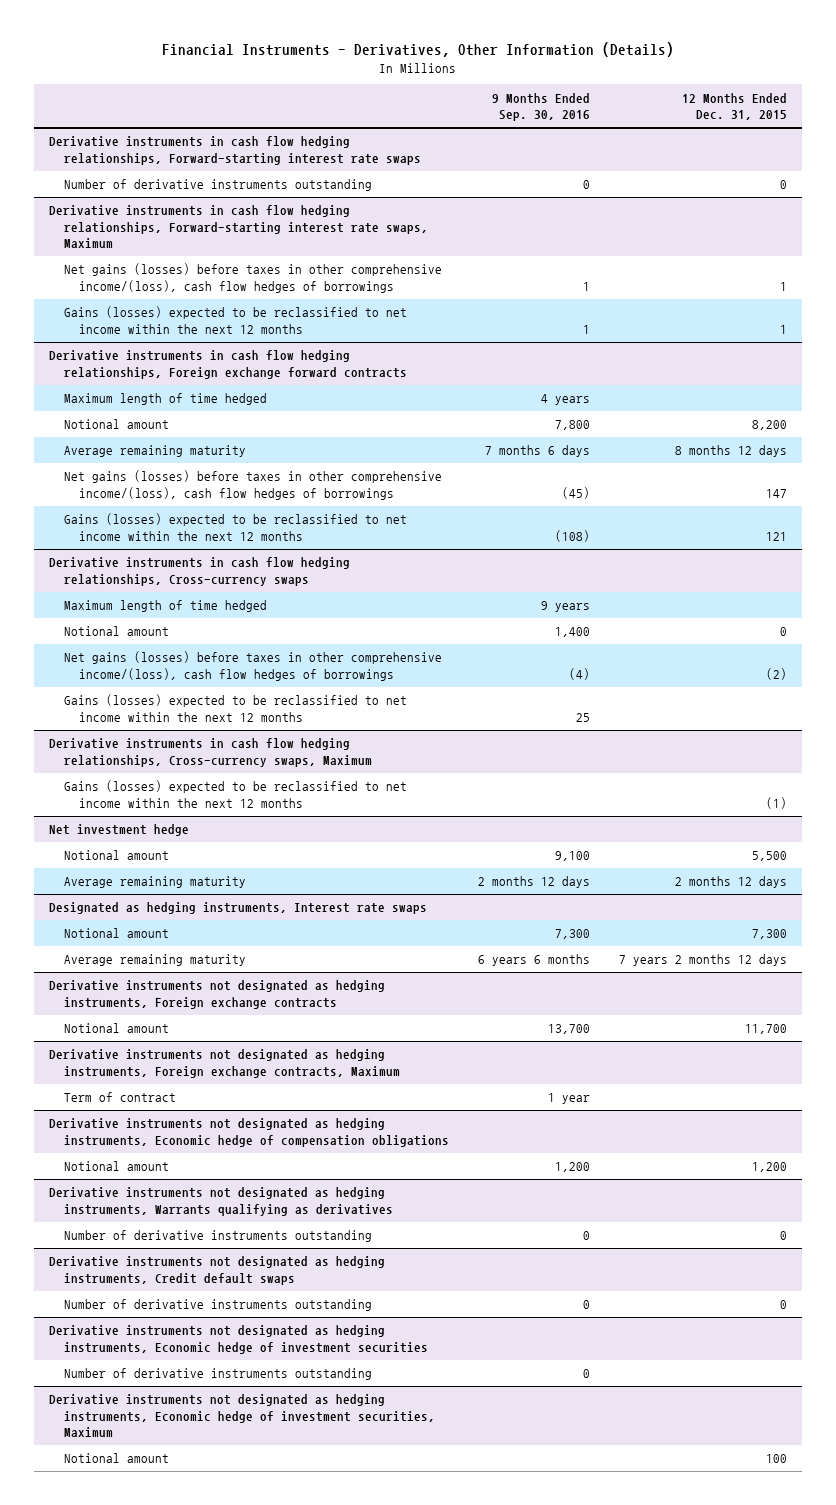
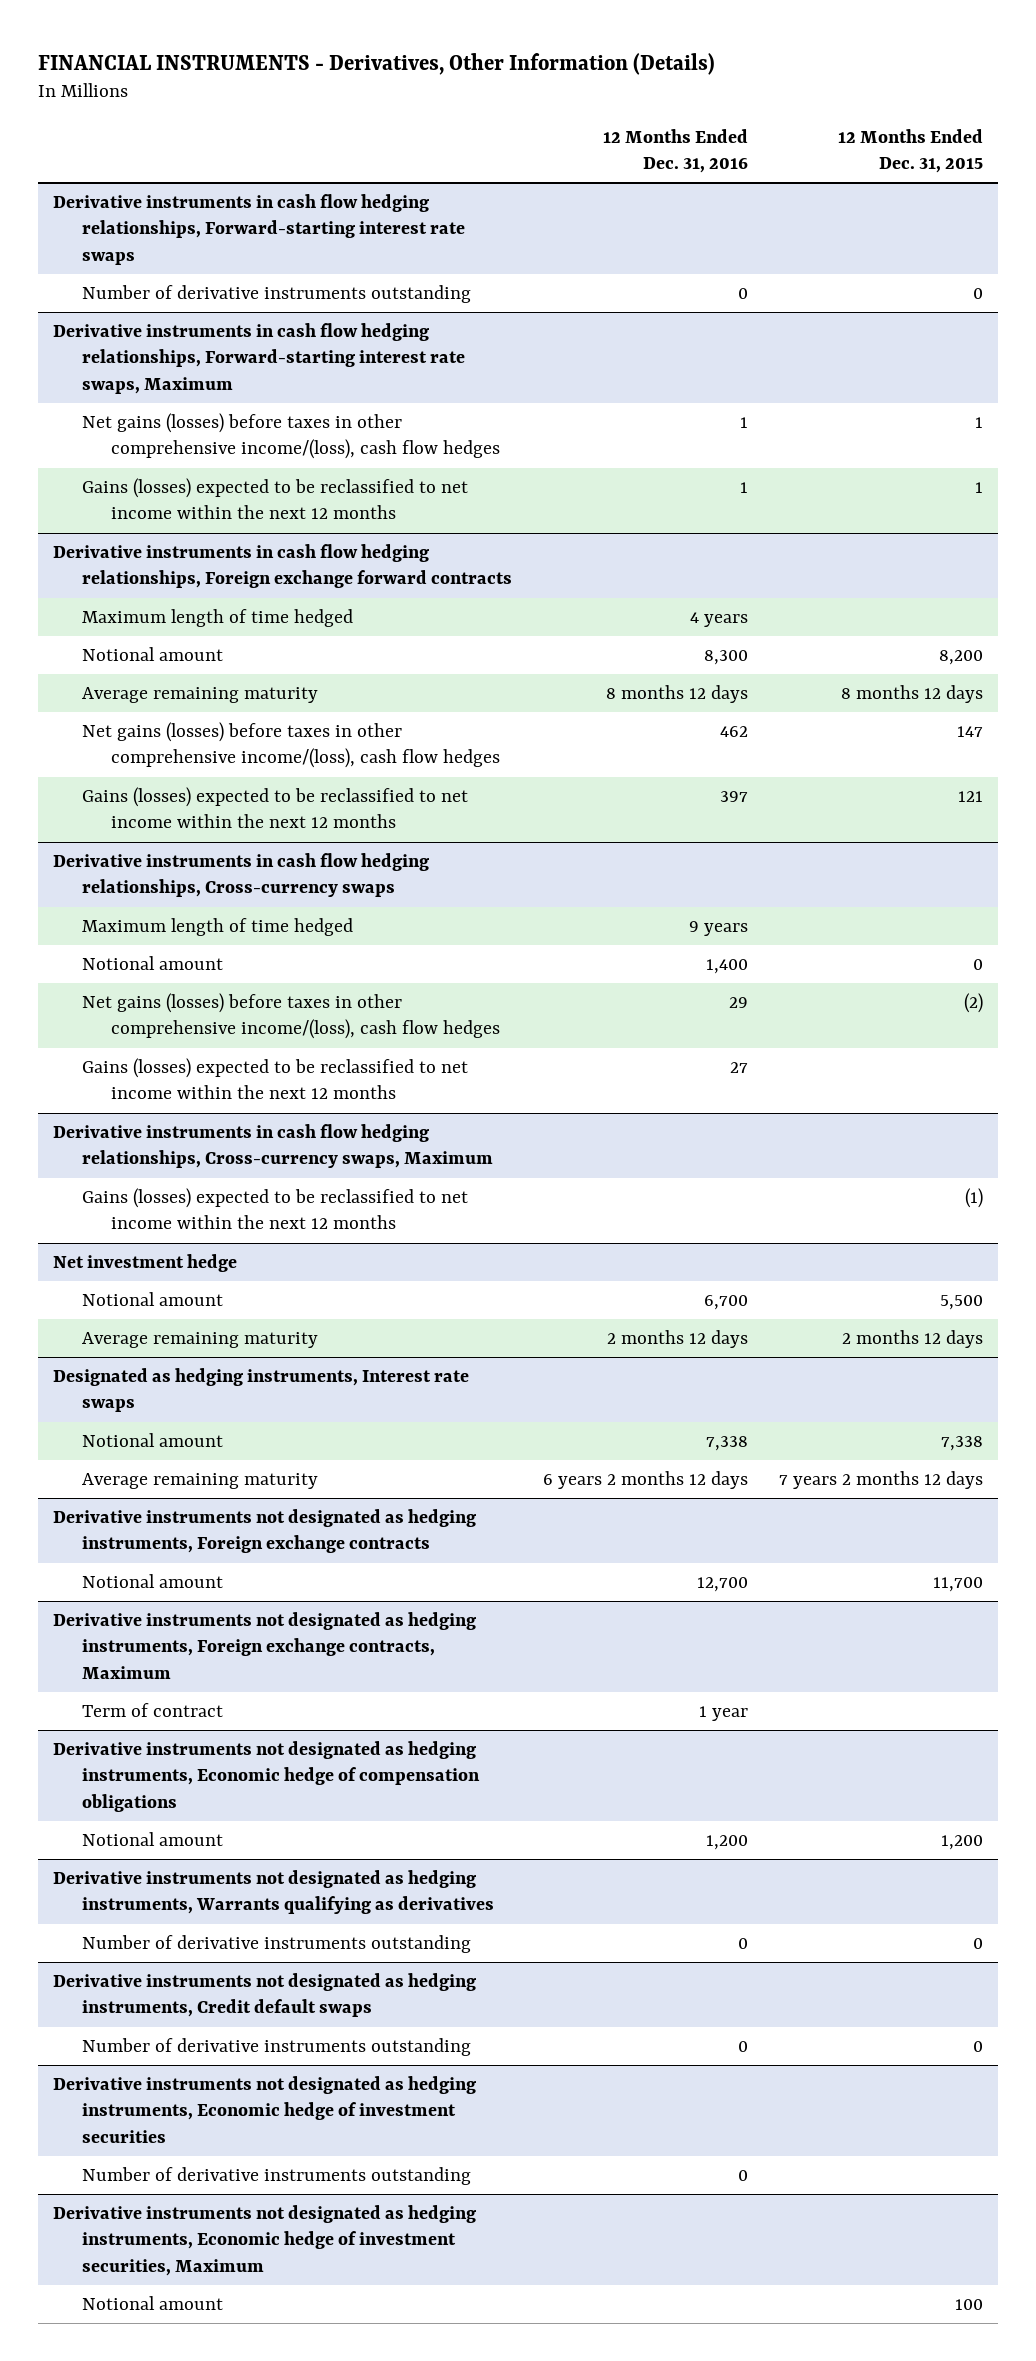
[161,42,674,58] Financial Instruments - Derivatives, Other Information (Details) -> [37,52,715,75] FINANCIAL INSTRUMENTS - Derivatives, Other Information (Details)
[492,92,591,122] 9 Months Ended Sep. 30, 2016 -> none
none -> [602,128,748,174] 12 Months Ended Dec. 31, 2016
[64,263,443,293] Net gains (losses) before taxes in other comprehensive income/(loss), cash flow hedges of borrowings -> [82,412,501,460] Net gains (losses) before taxes in other comprehensive income/(loss), cash flow hedges
[64,470,443,500] Net gains (losses) before taxes in other comprehensive income/(loss), cash flow hedges of borrowings -> [82,721,501,769] Net gains (losses) before taxes in other comprehensive income/(loss), cash flow hedges
[64,651,443,681] Net gains (losses) before taxes in other comprehensive income/(loss), cash flow hedges of borrowings -> [82,992,501,1040] Net gains (losses) before taxes in other comprehensive income/(loss), cash flow hedges
[752,929,788,940] 7,300 -> [940,1435,983,1451] 7,338

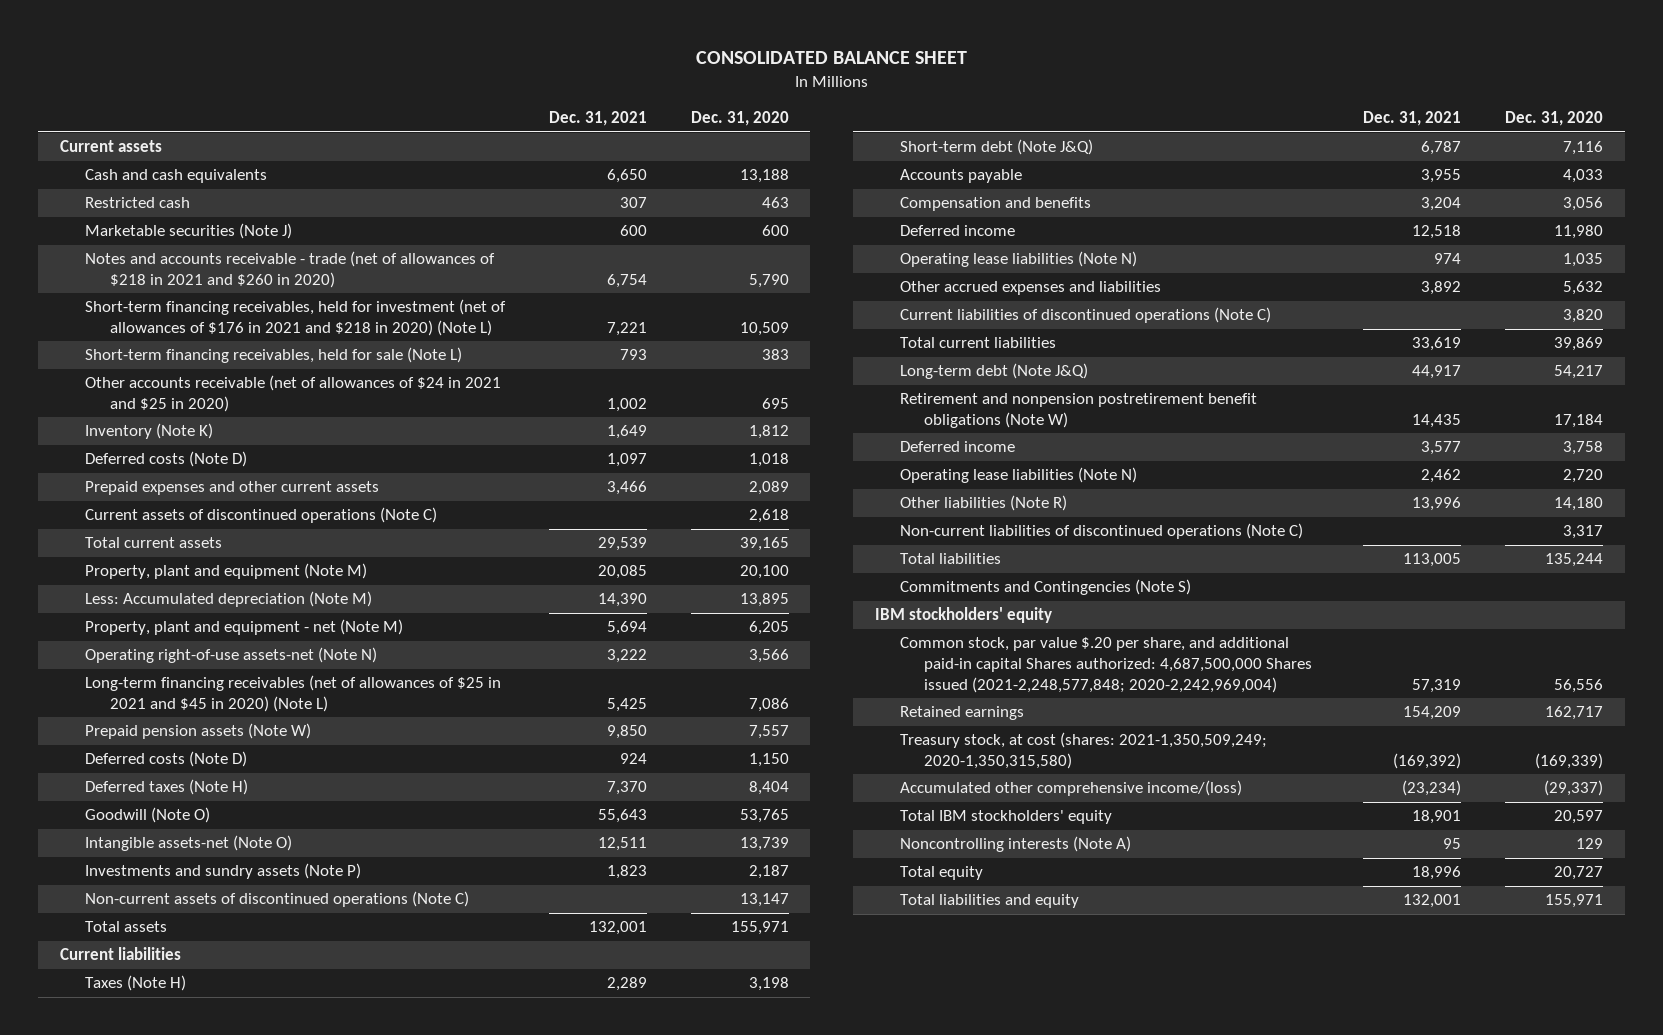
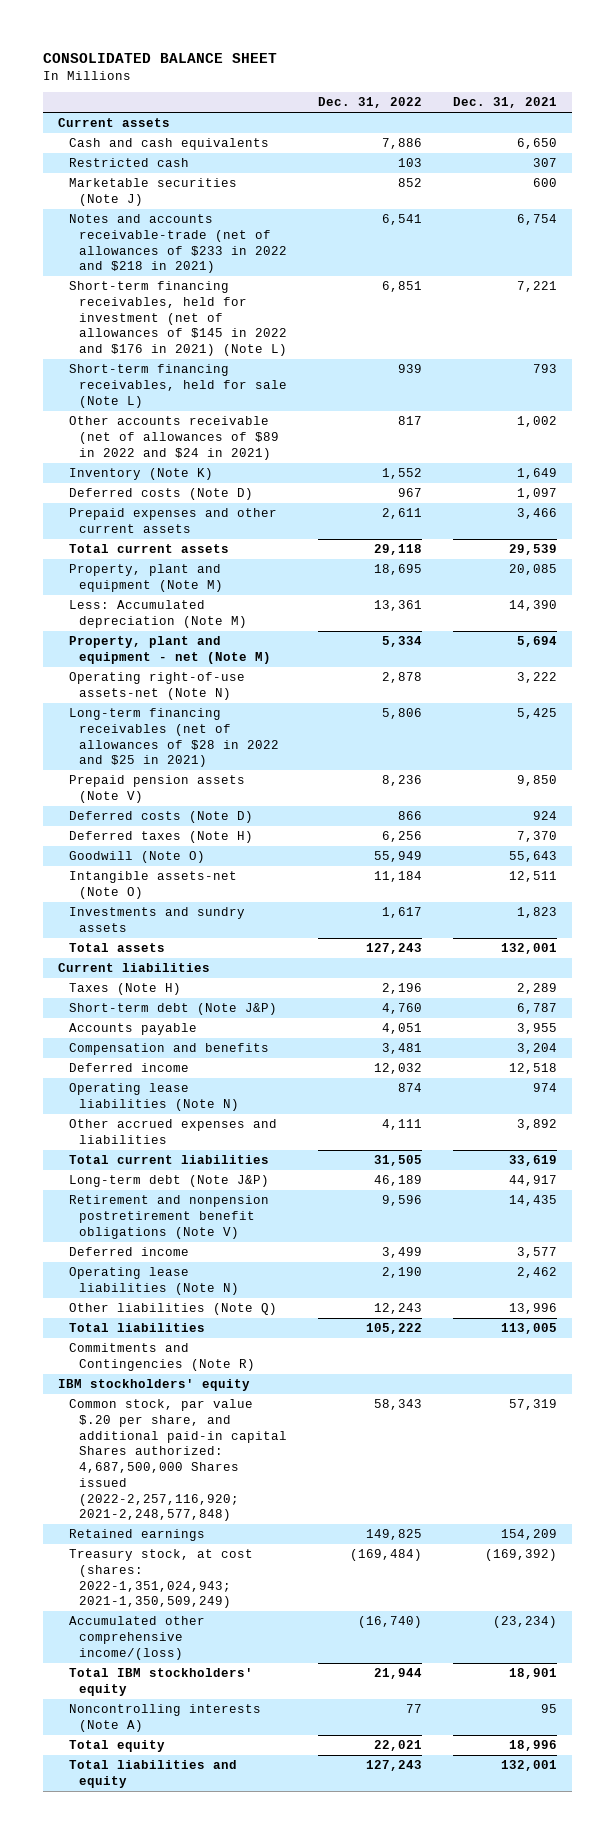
[690,111,789,127] Dec. 31, 2020 -> none
none -> [317,97,422,109] Dec. 31, 2022
[84,251,495,289] Notes and accounts receivable - trade (net of allowances of $218 in 2021 and $260 in 2020) -> [68,214,288,274] Notes and accounts receivable-trade (net of allowances of $233 in 2022 and $218 in 2021)
[84,299,506,337] Short-term financing receivables, held for investment (net of allowances of $176 in 2021 and $218 in 2020) (Note L) -> [68,281,288,357] Short-term financing receivables, held for investment (net of allowances of $145 in 2022 and $176 in 2021) (Note L)
[84,375,501,413] Other accounts receivable (net of allowances of $24 in 2021 and $25 in 2020) -> [68,416,280,460] Other accounts receivable (net of allowances of $89 in 2022 and $24 in 2021)
[84,507,437,524] Current assets of discontinued operations (Note C) -> none
[84,675,501,713] Long-term financing receivables (net of allowances of $25 in 2021 and $45 in 2020) (Note L) -> [68,708,280,768] Long-term financing receivables (net of allowances of $28 in 2022 and $25 in 2021)
[84,723,311,740] Prepaid pension assets (Note W) -> [68,775,245,803] Prepaid pension assets (Note V)
[84,891,469,908] Non-current assets of discontinued operations (Note C) -> none
[84,863,361,880] Investments and sundry assets (Note P) -> [68,907,245,932] Investments and sundry assets
[899,139,1093,156] Short-term debt (Note J&Q) -> [68,1003,277,1016] Short-term debt (Note J&P)
[899,307,1271,324] Current liabilities of discontinued operations (Note C) -> none
[899,363,1088,380] Long-term debt (Note J&Q) -> [68,1175,269,1188] Long-term debt (Note J&P)
[899,393,1257,429] Retirement and nonpension postretirement benefit obligations (Note W) -> [68,1195,269,1239] Retirement and nonpension postretirement benefit obligations (Note V)
[899,523,1303,540] Non-current liabilities of discontinued operations (Note C) -> none
[899,495,1067,512] Other liabilities (Note R) -> [68,1303,277,1316] Other liabilities (Note Q)
[899,579,1191,596] Commitments and Contingencies (Note S) -> [68,1343,256,1371] Commitments and Contingencies (Note R)
[899,637,1313,693] Common stock, par value $.20 per share, and additional paid-in capital Shares authorized: 4,687,500,000 Shares issued (2021-2,248,577,848; 2020-2,242,969,004) -> [68,1399,288,1522] Common stock, par value $.20 per share, and additional paid-in capital Shares authorized: 4,687,500,000 Shares issued (2022-2,257,116,920; 2021-2,248,577,848)
[899,732,1267,770] Treasury stock, at cost (shares: 2021-1,350,509,249; 2020-1,350,315,580) -> [68,1549,253,1609] Treasury stock, at cost (shares: 2022-1,351,024,943; 2021-1,350,509,249)

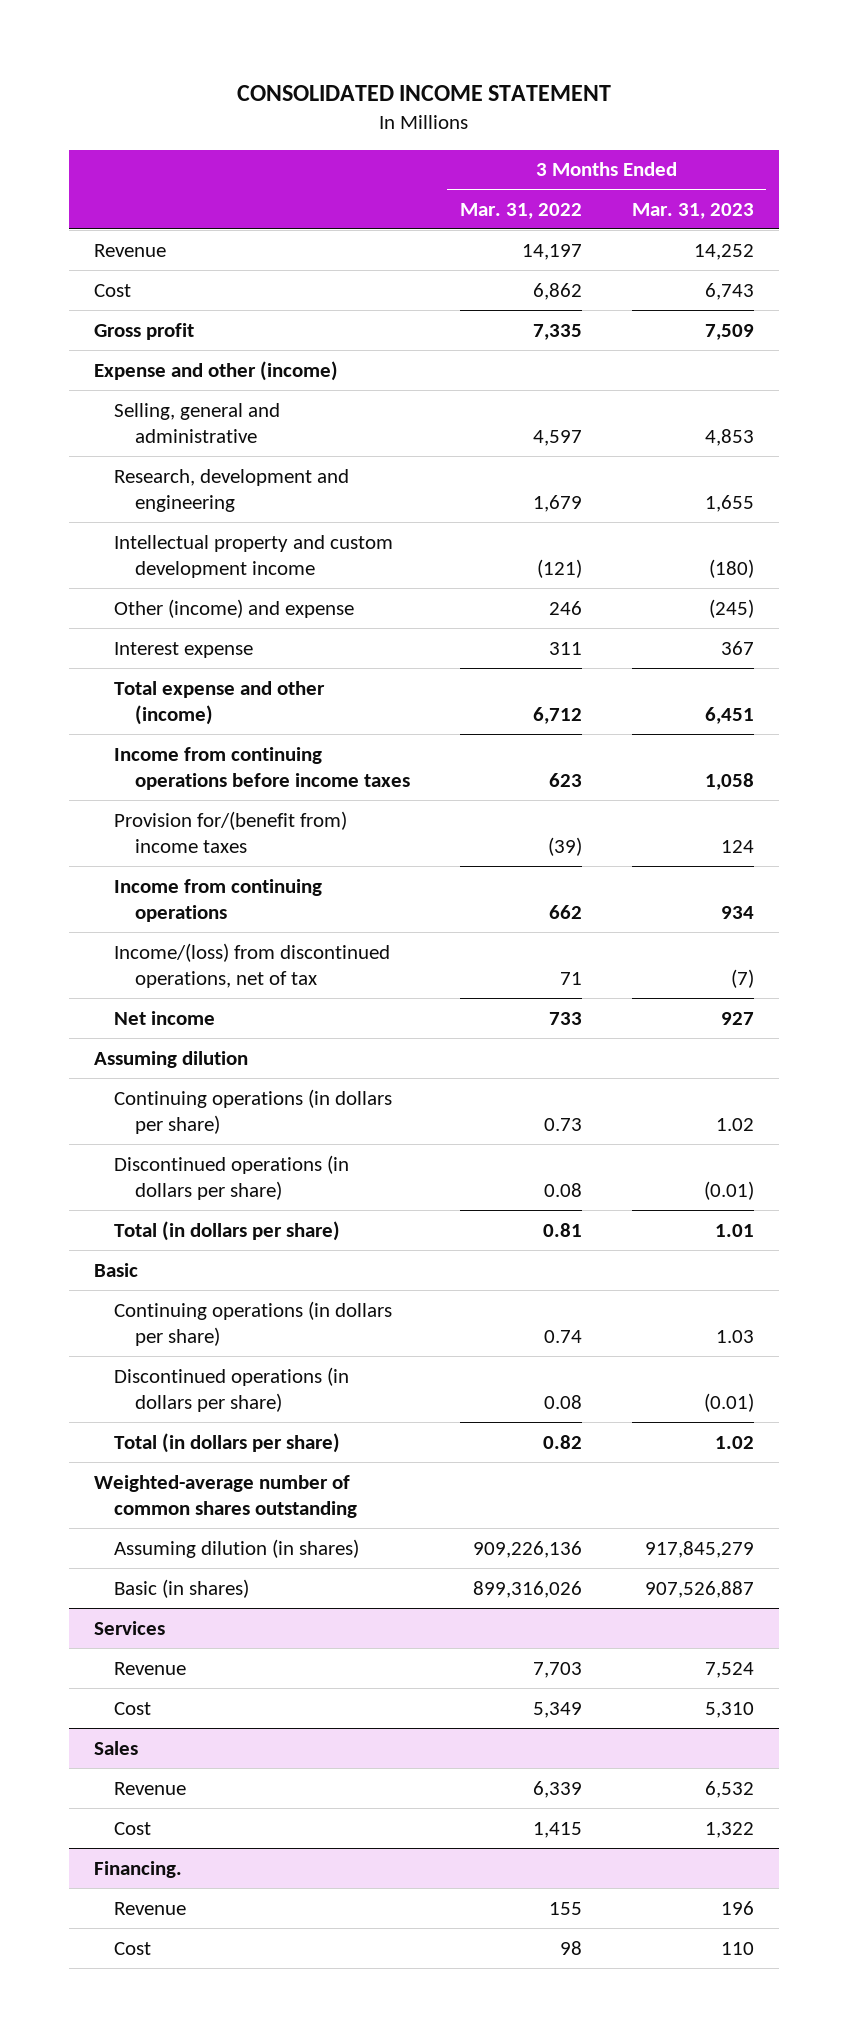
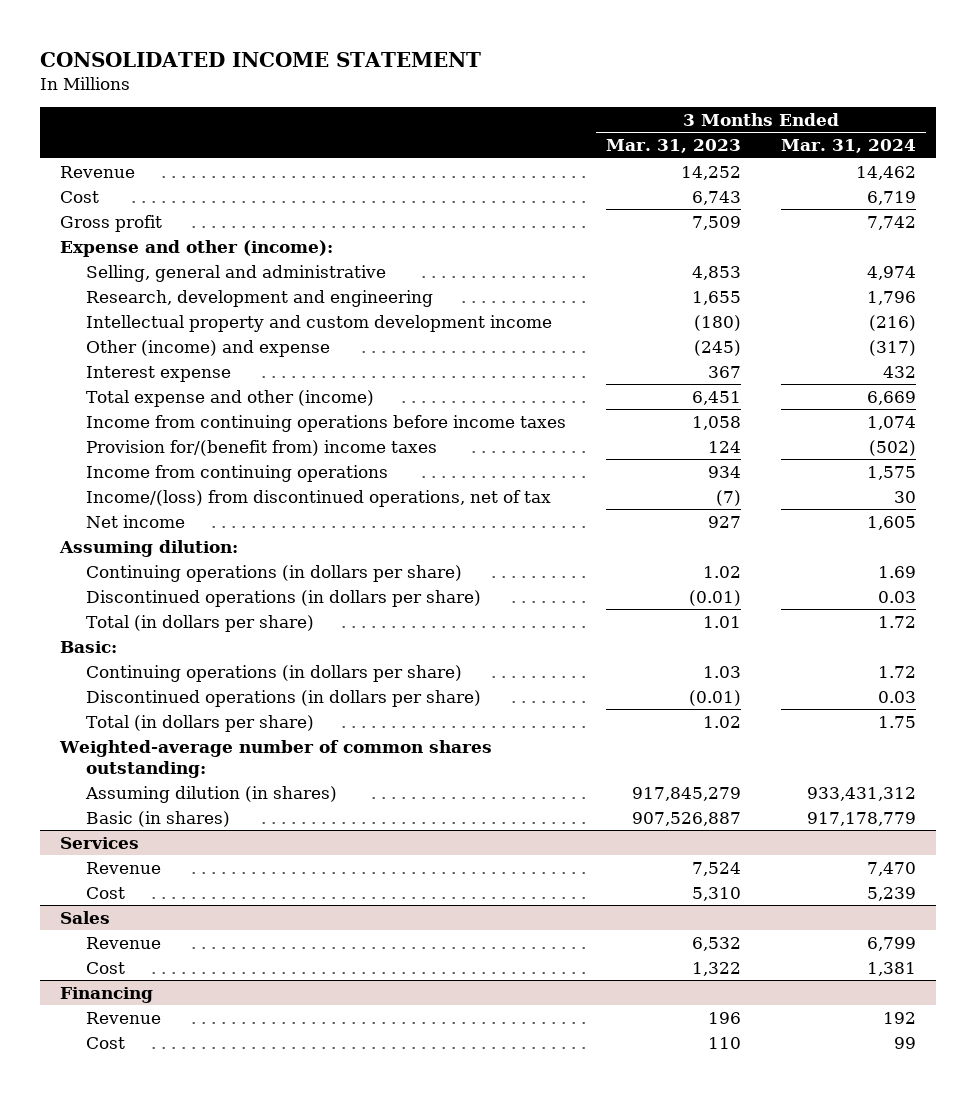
[459,202,582,219] Mar. 31, 2022 -> none
none -> [781,139,917,154] Mar. 31, 2024
[93,360,338,381] Expense and other (income) -> [60,239,334,257] Expense and other (income):
[93,1050,248,1068] Assuming dilution -> [59,539,239,557] Assuming dilution:
[93,1262,138,1277] Basic -> [60,640,118,653] Basic:
[93,1474,358,1519] Weighted-average number of common shares outstanding -> [59,739,493,778] Weighted-average number of common shares outstanding:
[93,1860,182,1878] Financing. -> [60,986,154,1003] Financing

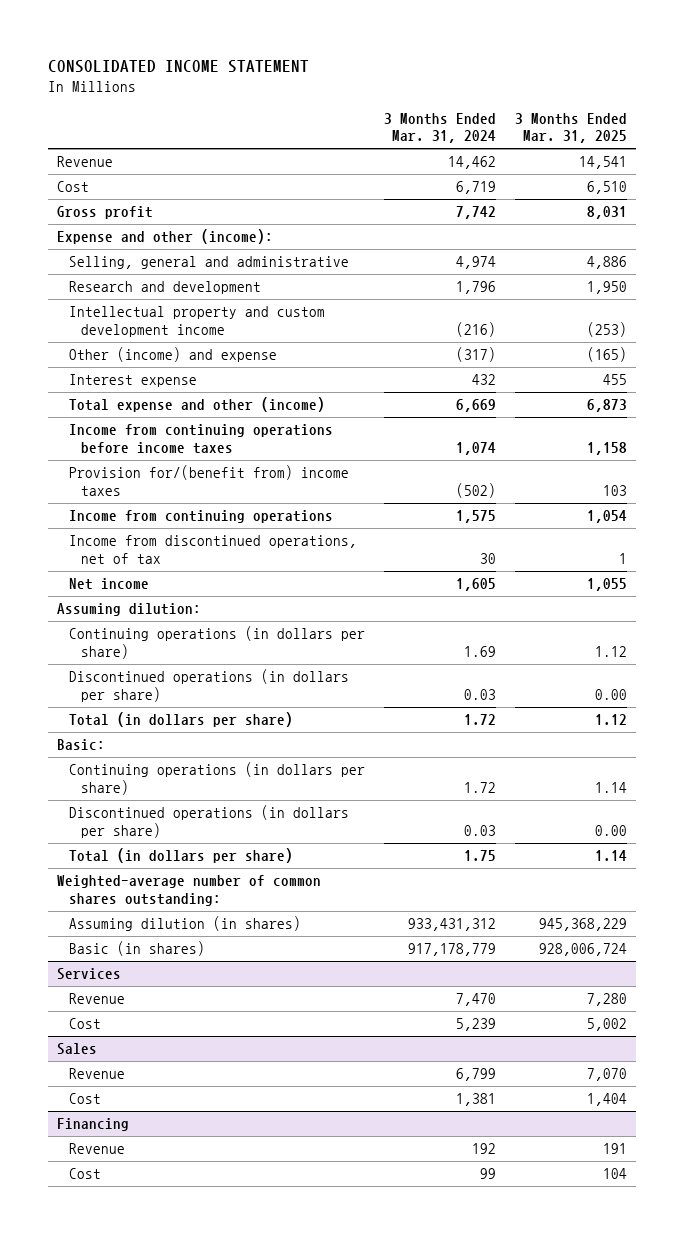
[606,139,742,154] Mar. 31, 2023 -> none
none -> [514,113,627,144] 3 Months Ended Mar. 31, 2025
[85,289,433,307] Research, development and engineering -> [69,281,262,295] Research and development
[85,489,551,507] Income/(loss) from discontinued operations, net of tax -> [69,535,358,564] Income from discontinued operations, net of tax

